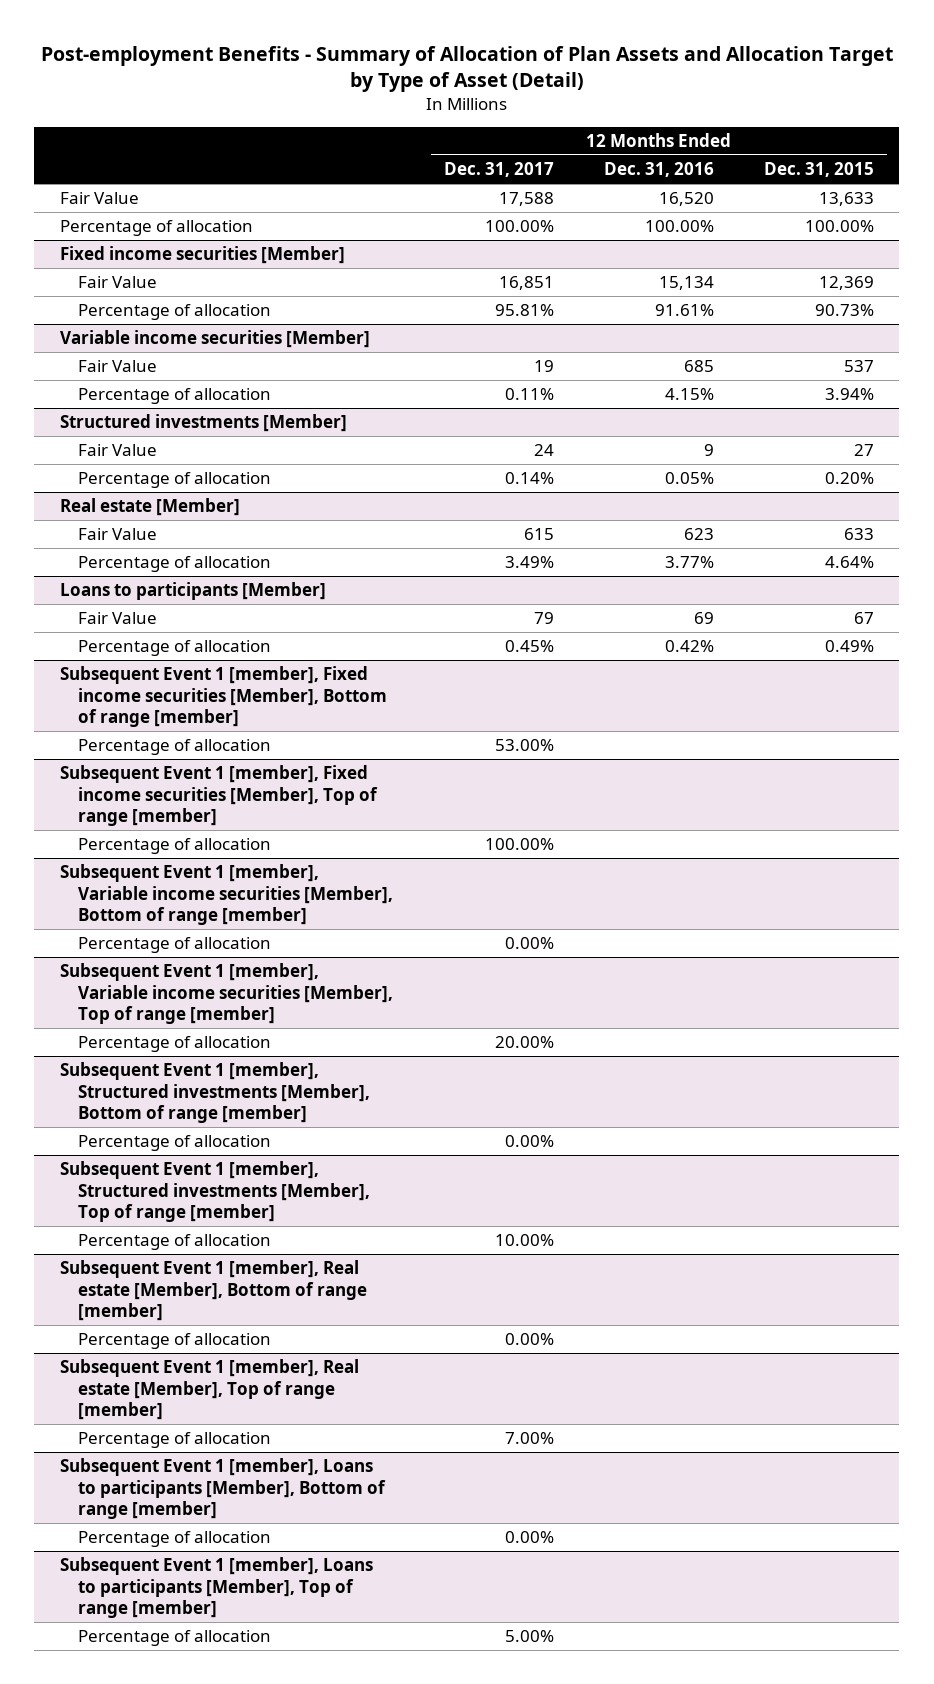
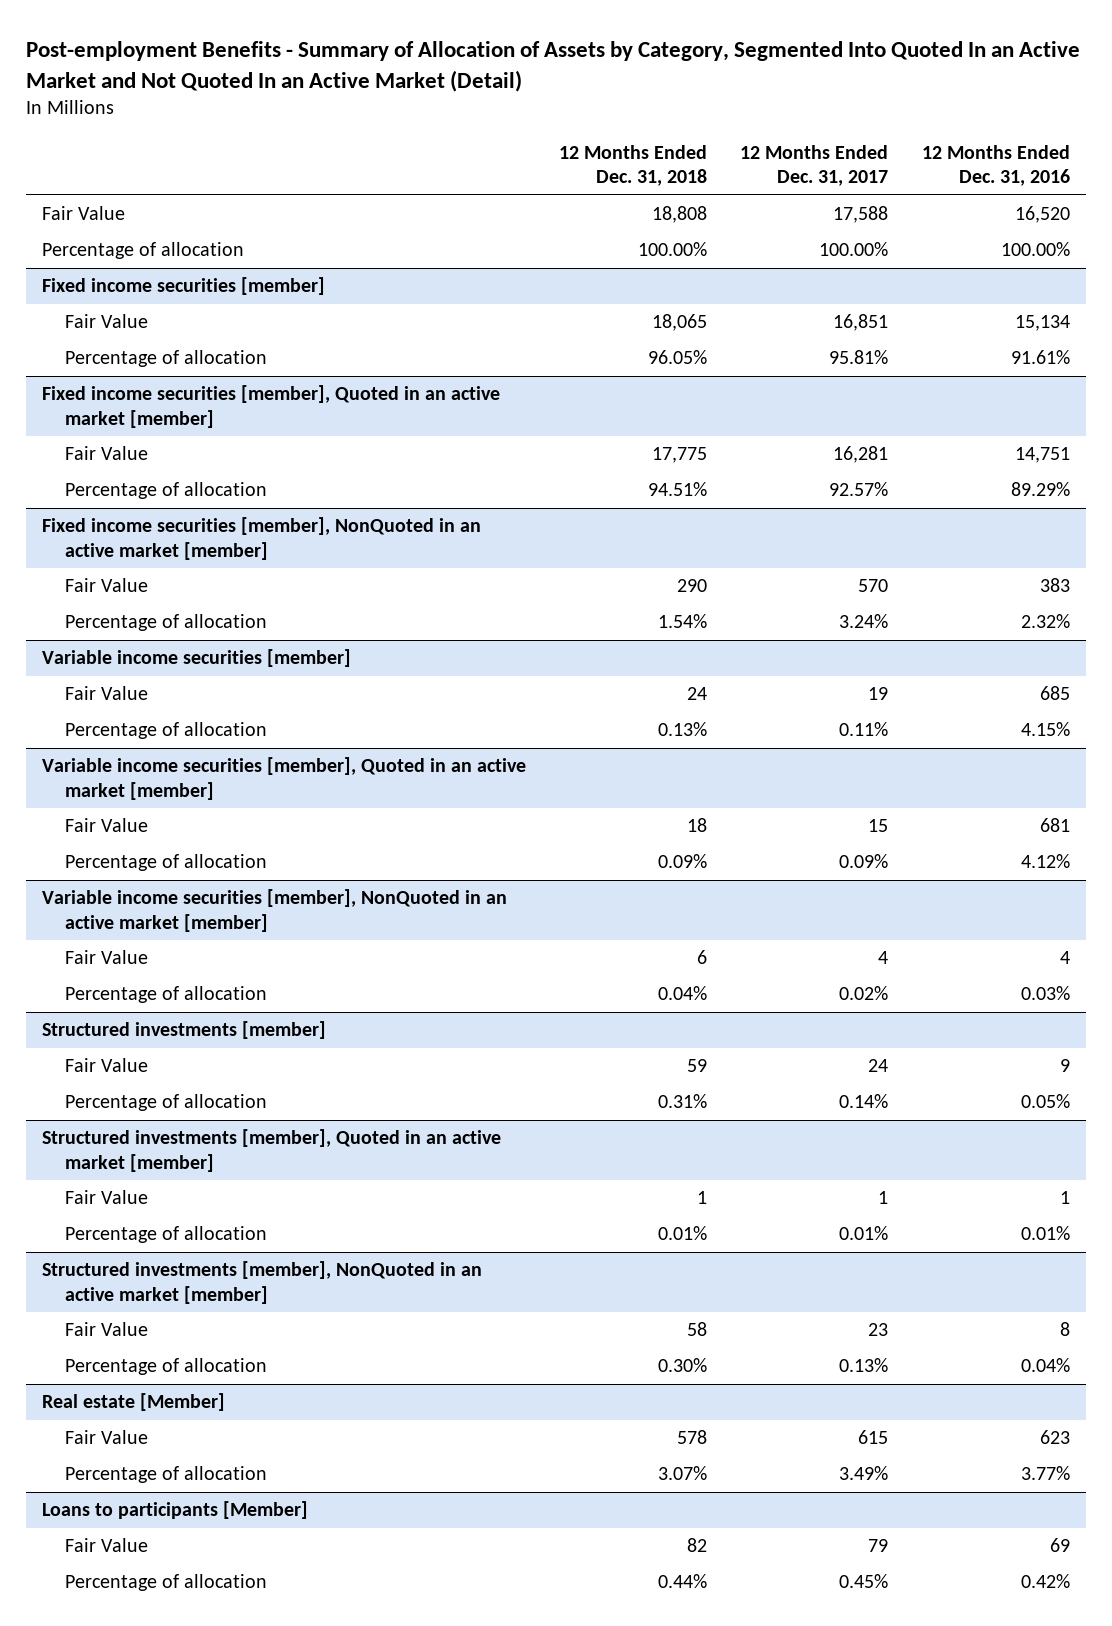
[40,45,893,92] Post-employment Benefits - Summary of Allocation of Plan Assets and Allocation Target by Type of Asset (Detail) -> [25,40,1080,92] Post-employment Benefits - Summary of Allocation of Assets by Category, Segmented Into Quoted In an Active Market and Not Quoted In an Active Market (Detail)
[764,162,875,178] Dec. 31, 2015 -> none
none -> [559,144,708,187] 12 Months Ended Dec. 31, 2018
[59,246,345,265] Fixed income securities [Member] -> [42,277,326,296] Fixed income securities [member]
none -> [42,385,501,428] Fixed income securities [member], Quoted in an active market [member]
none -> [65,446,149,461] Fair Value
none -> [65,482,268,500] Percentage of allocation
none -> [42,517,482,560] Fixed income securities [member], NonQuoted in an active market [member]
none -> [65,578,149,593] Fair Value
none -> [65,614,268,632] Percentage of allocation
[59,330,370,349] Variable income securities [Member] -> [42,649,352,668] Variable income securities [member]
none -> [42,757,527,800] Variable income securities [member], Quoted in an active market [member]
none -> [65,818,149,833] Fair Value
none -> [65,854,268,872] Percentage of allocation
none -> [42,889,508,932] Variable income securities [member], NonQuoted in an active market [member]
none -> [65,950,149,965] Fair Value
none -> [65,986,268,1004] Percentage of allocation
[59,414,347,433] Structured investments [Member] -> [42,1021,327,1040] Structured investments [member]
none -> [42,1129,502,1172] Structured investments [member], Quoted in an active market [member]
none -> [65,1190,149,1205] Fair Value
none -> [65,1226,268,1244] Percentage of allocation
none -> [42,1261,483,1304] Structured investments [member], NonQuoted in an active market [member]
none -> [65,1322,149,1337] Fair Value
none -> [65,1358,268,1376] Percentage of allocation
[59,666,388,728] Subsequent Event 1 [member], Fixed income securities [Member], Bottom of range [member] -> none
[78,739,272,756] Percentage of allocation -> none
[59,765,379,827] Subsequent Event 1 [member], Fixed income securities [Member], Top of range [member] -> none
[78,838,272,855] Percentage of allocation -> none
[59,864,394,926] Subsequent Event 1 [member], Variable income securities [Member], Bottom of range [member] -> none
[78,937,272,954] Percentage of allocation -> none
[59,963,394,1025] Subsequent Event 1 [member], Variable income securities [Member], Top of range [member] -> none
[78,1036,272,1053] Percentage of allocation -> none
[59,1062,371,1124] Subsequent Event 1 [member], Structured investments [Member], Bottom of range [member] -> none
[78,1135,272,1152] Percentage of allocation -> none
[59,1161,371,1223] Subsequent Event 1 [member], Structured investments [Member], Top of range [member] -> none
[78,1234,272,1251] Percentage of allocation -> none
[59,1260,368,1322] Subsequent Event 1 [member], Real estate [Member], Bottom of range [member] -> none
[78,1333,272,1350] Percentage of allocation -> none
[59,1359,359,1421] Subsequent Event 1 [member], Real estate [Member], Top of range [member] -> none
[78,1432,272,1449] Percentage of allocation -> none
[59,1458,387,1520] Subsequent Event 1 [member], Loans to participants [Member], Bottom of range [member] -> none
[78,1531,272,1548] Percentage of allocation -> none
[59,1557,373,1619] Subsequent Event 1 [member], Loans to participants [Member], Top of range [member] -> none
[78,1630,272,1647] Percentage of allocation -> none

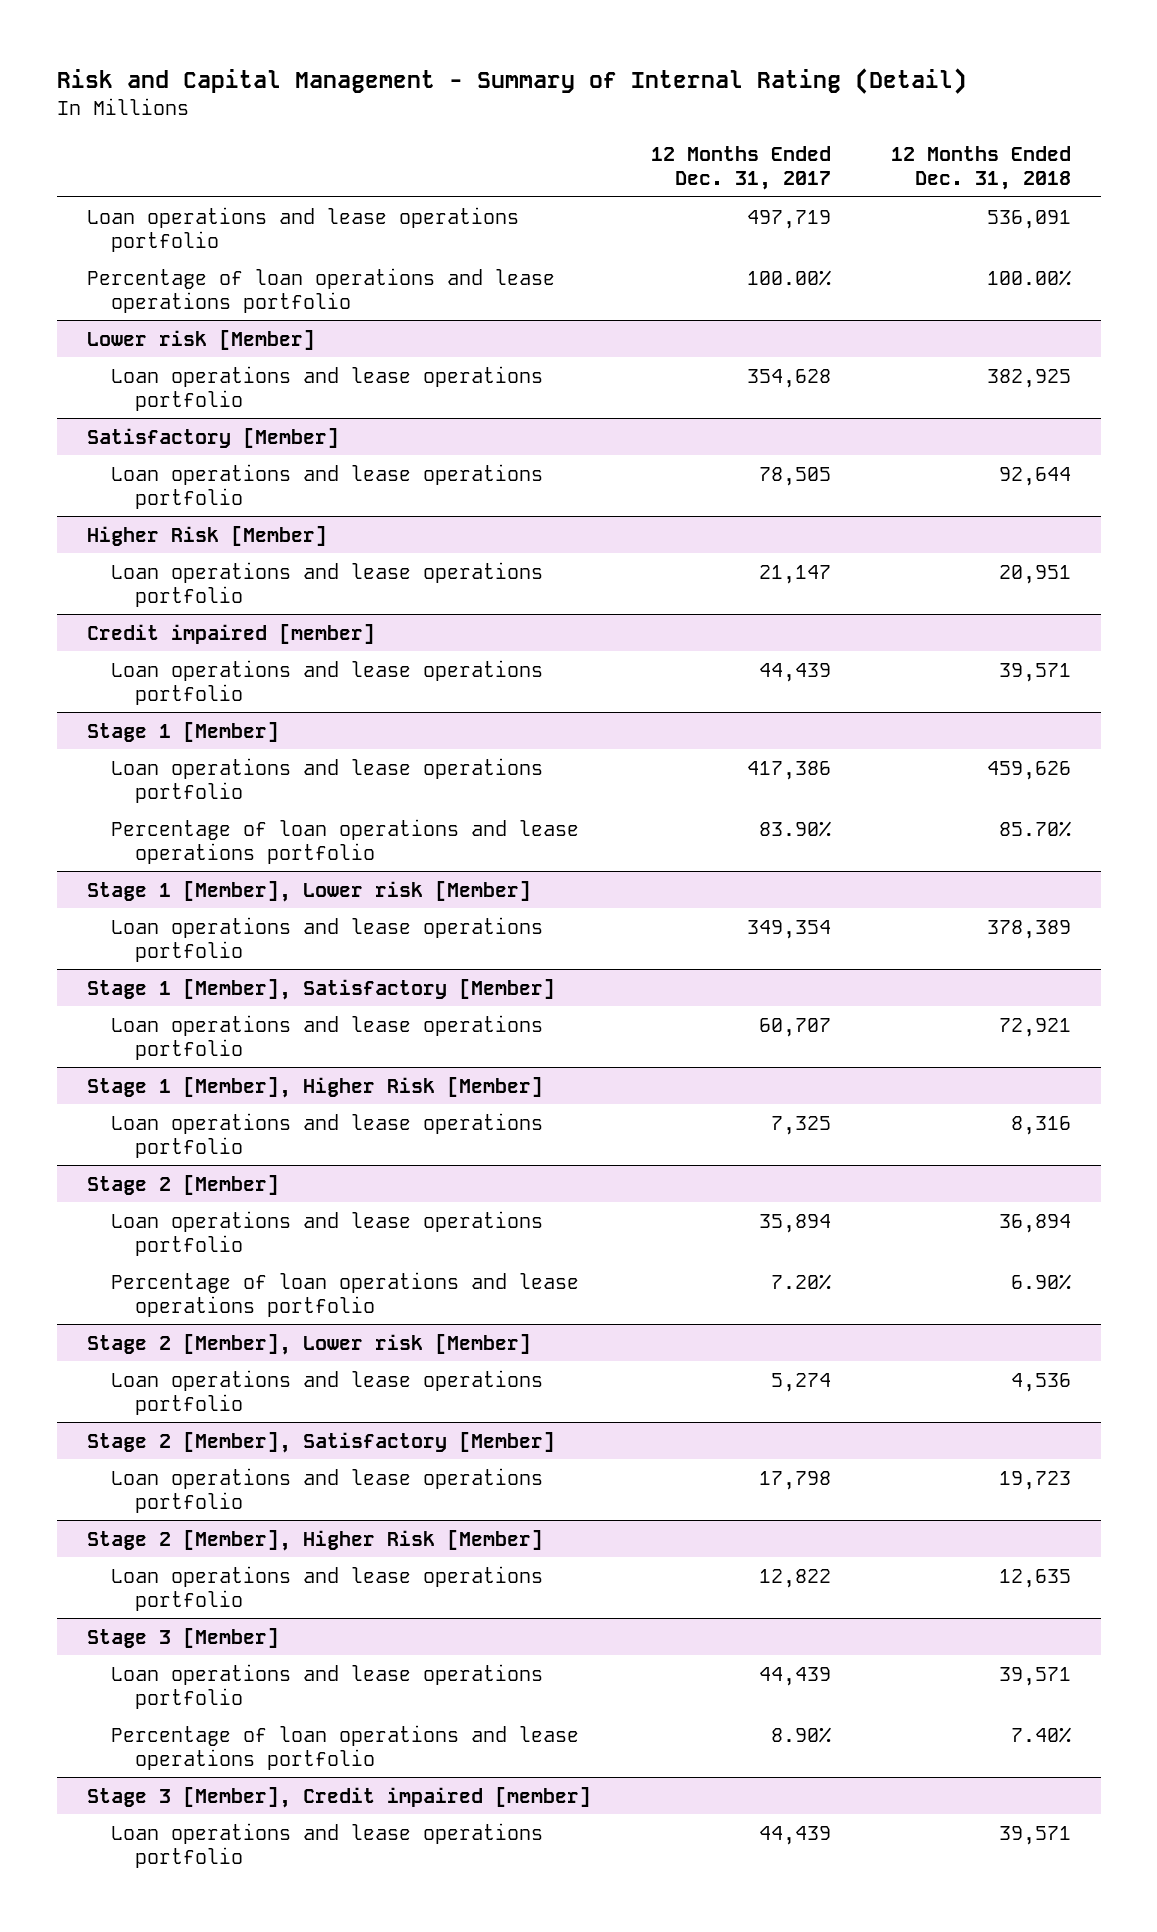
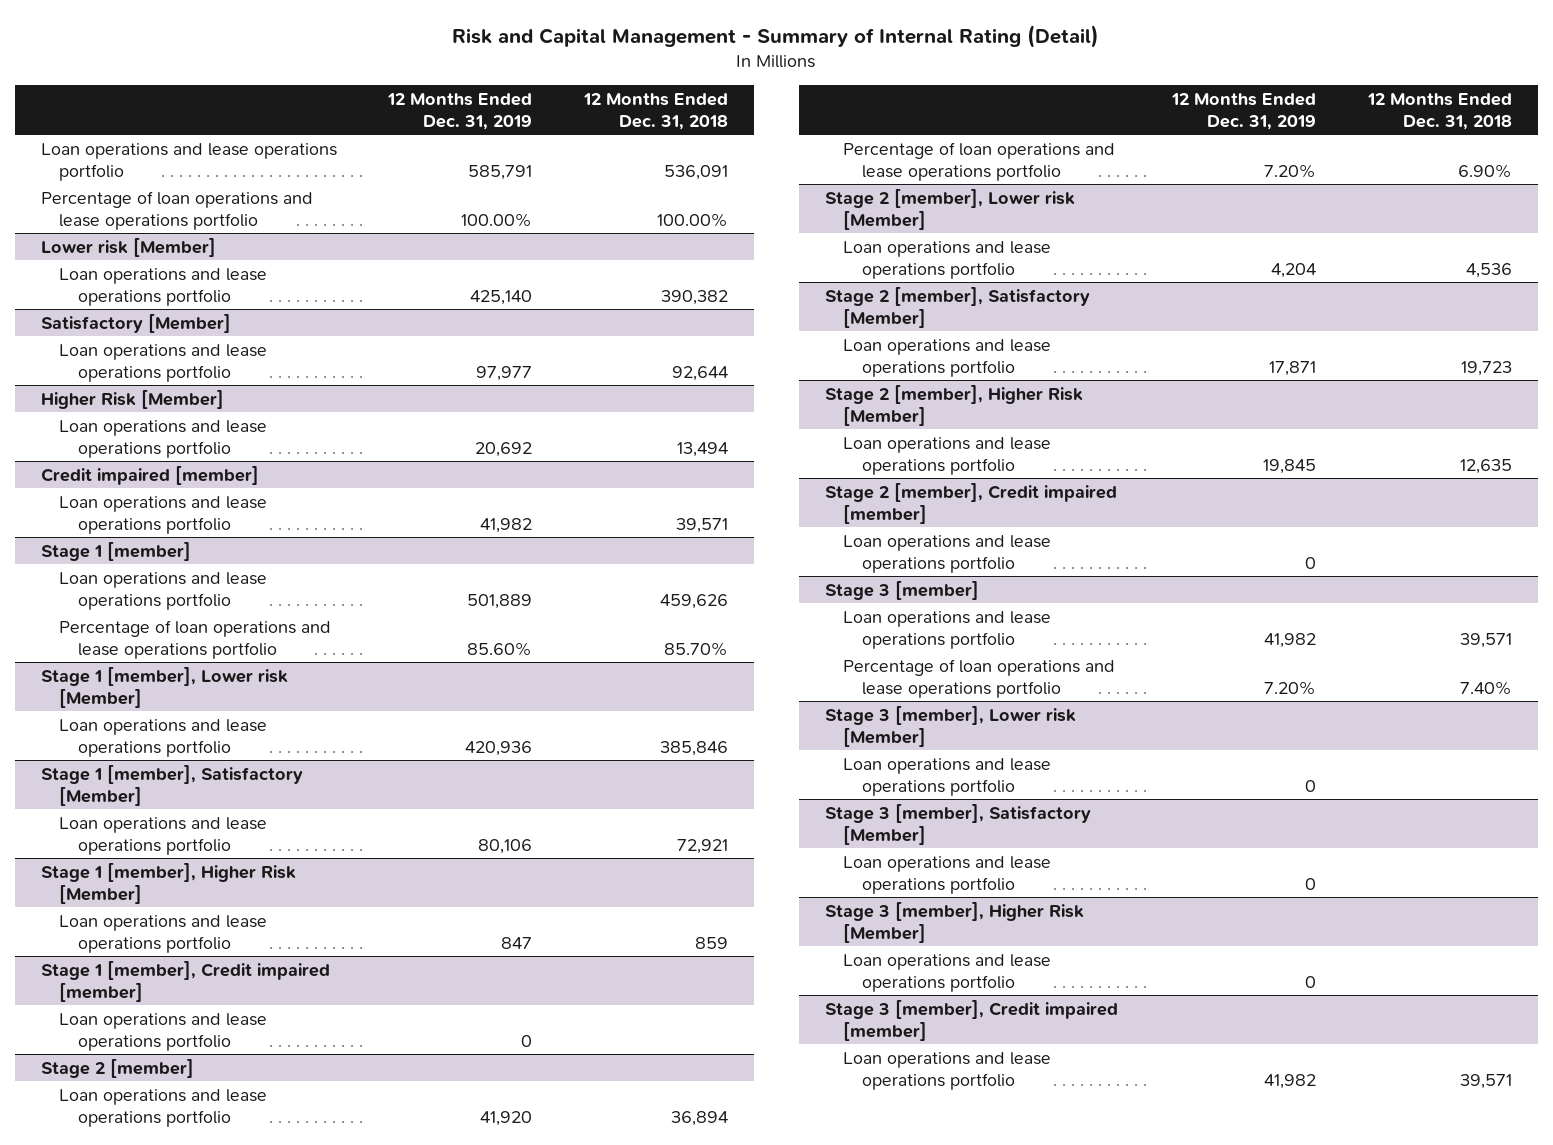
[650,146,831,191] 12 Months Ended Dec. 31, 2017 -> none
none -> [387,92,533,130] 12 Months Ended Dec. 31, 2019
[986,368,1071,388] 382,925 -> [661,289,729,305] 390,382
[998,564,1071,584] 20,951 -> [677,441,729,457] 13,494
[86,721,279,742] Stage 1 [Member] -> [40,541,191,561] Stage 1 [member]
[86,880,531,902] Stage 1 [Member], Lower risk [Member] -> [40,666,288,708] Stage 1 [member], Lower risk [Member]
[986,919,1071,939] 378,389 -> [660,740,729,756] 385,846
[86,978,555,1000] Stage 1 [Member], Satisfactory [Member] -> [40,764,303,806] Stage 1 [member], Satisfactory [Member]
[86,1076,543,1098] Stage 1 [Member], Higher Risk [Member] -> [40,862,296,904] Stage 1 [member], Higher Risk [Member]
[1010,1115,1071,1135] 8,316 -> [695,936,729,949] 859
none -> [40,960,330,1002] Stage 1 [member], Credit impaired [member]
none -> [59,1012,268,1051] Loan operations and lease operations portfolio
[86,1174,279,1195] Stage 2 [Member] -> [40,1058,194,1078] Stage 2 [member]
[86,1333,531,1355] Stage 2 [Member], Lower risk [Member] -> [824,188,1075,230] Stage 2 [member], Lower risk [Member]
[86,1431,555,1453] Stage 2 [Member], Satisfactory [Member] -> [824,286,1090,328] Stage 2 [member], Satisfactory [Member]
[86,1529,543,1551] Stage 2 [Member], Higher Risk [Member] -> [824,384,1083,426] Stage 2 [member], Higher Risk [Member]
none -> [824,482,1117,524] Stage 2 [member], Credit impaired [member]
none -> [843,534,1052,573] Loan operations and lease operations portfolio
[86,1627,279,1648] Stage 3 [Member] -> [824,580,979,600] Stage 3 [member]
none -> [824,705,1076,747] Stage 3 [member], Lower risk [Member]
none -> [843,757,1052,796] Loan operations and lease operations portfolio
none -> [824,803,1091,845] Stage 3 [member], Satisfactory [Member]
none -> [843,855,1052,894] Loan operations and lease operations portfolio
none -> [824,901,1084,943] Stage 3 [member], Higher Risk [Member]
none -> [843,953,1052,992] Loan operations and lease operations portfolio
[86,1786,591,1808] Stage 3 [Member], Credit impaired [member] -> [824,999,1118,1041] Stage 3 [member], Credit impaired [member]

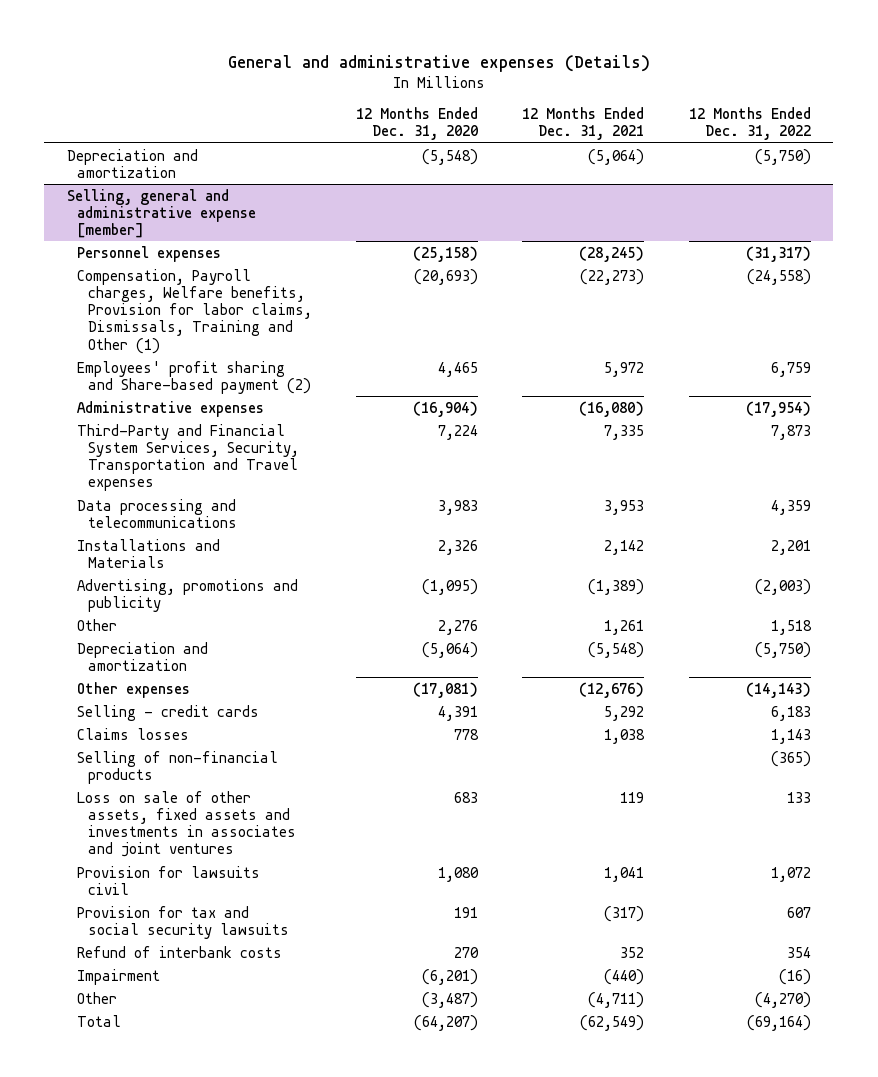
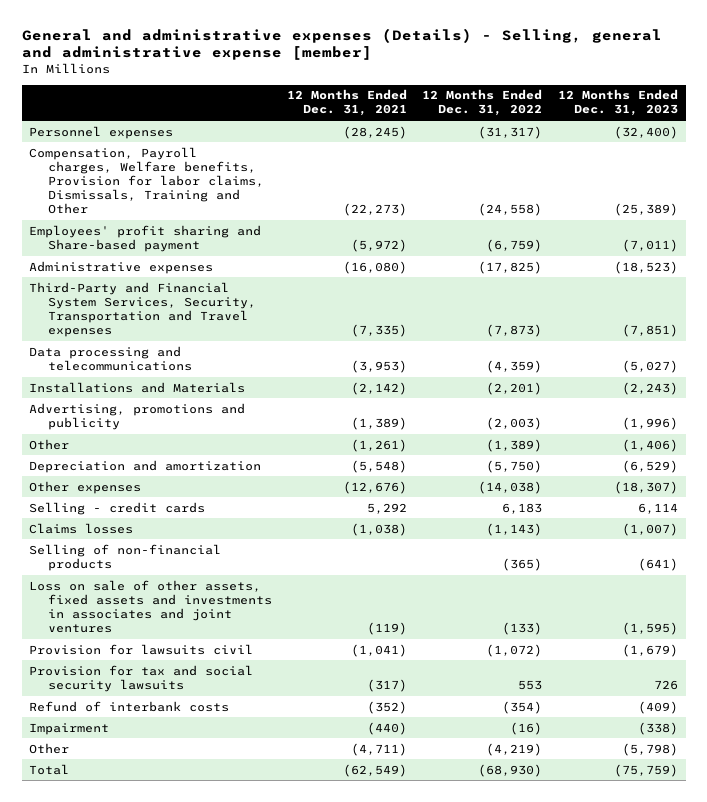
[227,54,650,72] General and administrative expenses (Details) -> [21,27,662,61] General and administrative expenses (Details) - Selling, general and administrative expense [member]
[356,107,479,141] 12 Months Ended Dec. 31, 2020 -> none
none -> [557,89,678,117] 12 Months Ended Dec. 31, 2023
[66,148,198,178] Depreciation and amortization -> none
[66,188,257,239] Selling, general and administrative expense [member] -> none
[77,268,312,354] Compensation, Payroll charges, Welfare benefits, Provision for labor claims, Dismissals, Training and Other (1) -> [29,146,264,215] Compensation, Payroll charges, Welfare benefits, Provision for labor claims, Dismissals, Training and Other
[77,360,311,394] Employees' profit sharing and Share-based payment (2) -> [29,224,262,252] Employees' profit sharing and Share-based payment
[604,361,645,377] 5,972 -> [350,238,407,252] (5,972)
[770,361,811,377] 6,759 -> [486,238,543,252] (6,759)
[745,400,811,417] (17,954) -> [478,260,543,274] (17,825)
[604,424,645,440] 7,335 -> [350,324,407,338] (7,335)
[770,424,811,440] 7,873 -> [486,324,543,338] (7,873)
[604,499,645,515] 3,953 -> [350,359,407,373] (3,953)
[770,499,811,515] 4,359 -> [486,359,543,373] (4,359)
[604,539,645,555] 2,142 -> [350,381,407,395] (2,142)
[770,539,811,555] 2,201 -> [486,381,543,395] (2,201)
[604,619,645,635] 1,261 -> [350,438,407,452] (1,261)
[770,619,812,635] 1,518 -> [486,438,543,452] (1,389)
[745,681,811,698] (14,143) -> [478,480,543,494] (14,038)
[604,728,646,744] 1,038 -> [350,522,407,536] (1,038)
[770,728,811,744] 1,143 -> [486,522,543,536] (1,143)
[620,791,645,803] 119 -> [366,622,407,636] (119)
[786,791,811,803] 133 -> [502,622,543,636] (133)
[604,866,645,882] 1,041 -> [350,643,407,657] (1,041)
[770,866,811,882] 1,072 -> [486,643,543,657] (1,072)
[786,906,811,918] 607 -> [518,679,543,690] 553
[620,946,645,958] 352 -> [366,700,407,714] (352)
[786,946,811,958] 354 -> [502,700,543,714] (354)
[754,991,811,1008] (4,270) -> [486,742,543,756] (4,219)
[746,1014,811,1031] (69,164) -> [478,763,543,777] (68,930)

